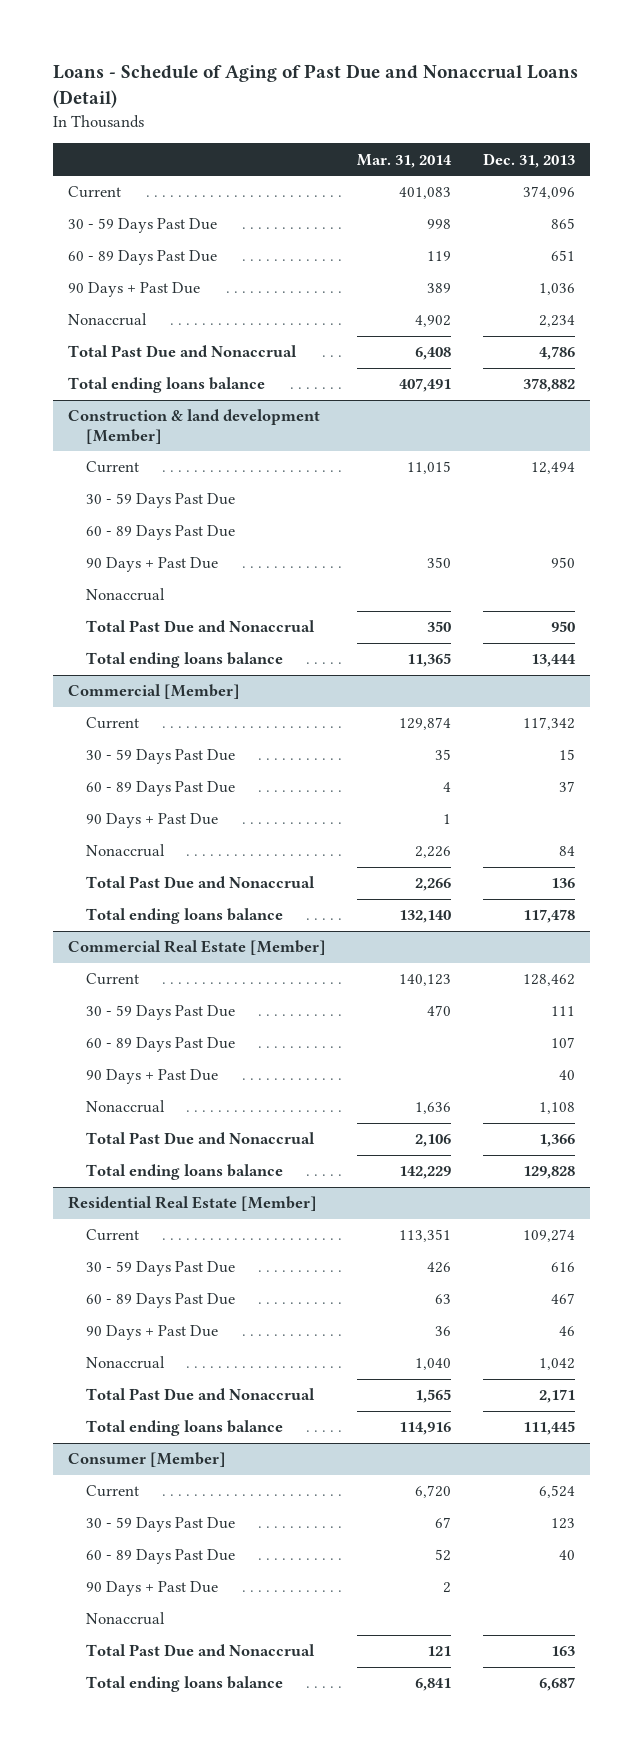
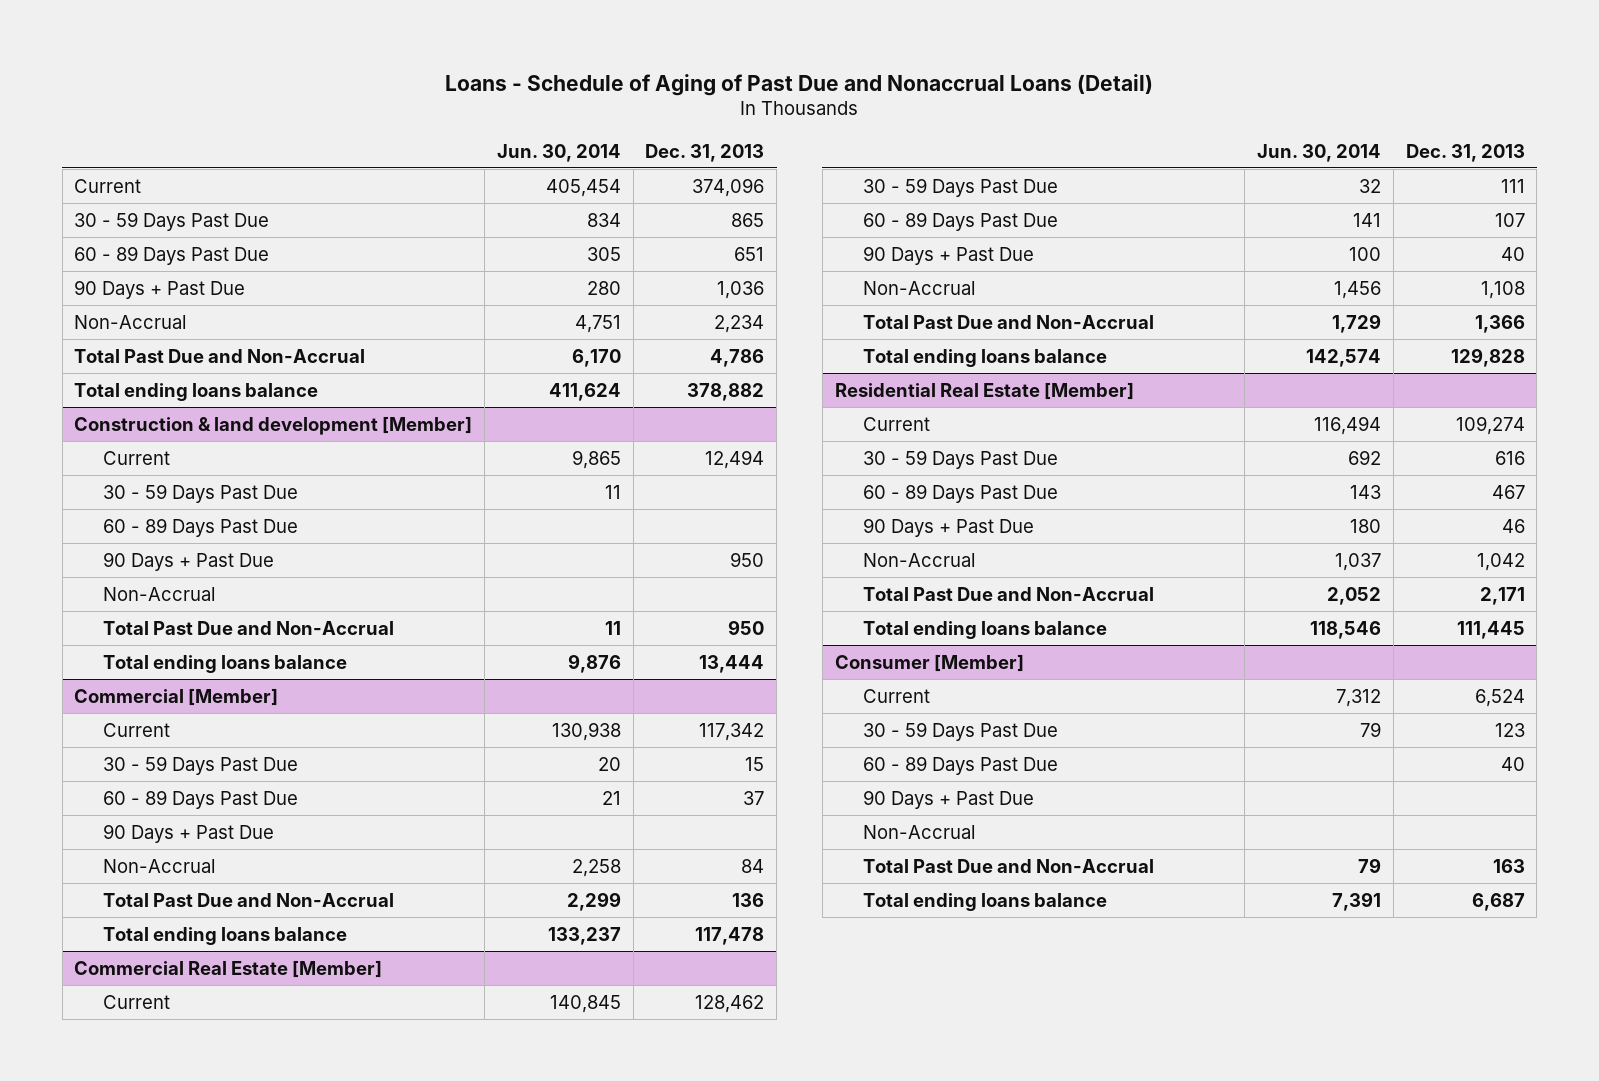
[357,153,453,168] Mar. 31, 2014 -> none
none -> [496,143,621,162] Jun. 30, 2014
[68,313,148,327] Nonaccrual -> [74,314,187,329] Non-Accrual
[68,345,298,358] Total Past Due and Nonaccrual -> [74,348,366,363] Total Past Due and Non-Accrual
[86,588,166,602] Nonaccrual -> [102,586,215,601] Non-Accrual
[86,620,316,633] Total Past Due and Nonaccrual -> [102,620,394,635] Total Past Due and Non-Accrual
[86,844,166,858] Nonaccrual -> [102,858,215,873] Non-Accrual
[86,876,316,889] Total Past Due and Nonaccrual -> [102,892,394,907] Total Past Due and Non-Accrual
[86,1100,166,1114] Nonaccrual -> [862,280,975,295] Non-Accrual
[86,1132,316,1145] Total Past Due and Nonaccrual -> [862,314,1154,329] Total Past Due and Non-Accrual
[86,1356,166,1370] Nonaccrual -> [862,552,975,567] Non-Accrual
[86,1388,316,1401] Total Past Due and Nonaccrual -> [862,586,1154,601] Total Past Due and Non-Accrual
[86,1612,166,1626] Nonaccrual -> [862,824,975,839] Non-Accrual
[86,1644,316,1657] Total Past Due and Nonaccrual -> [862,858,1154,873] Total Past Due and Non-Accrual

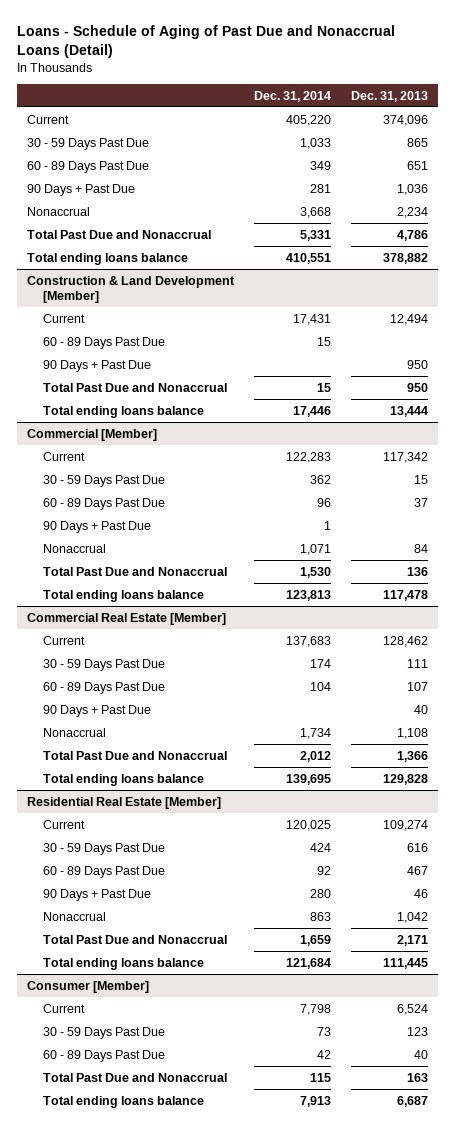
[496,143,621,162] Jun. 30, 2014 -> none
none -> [253,90,331,102] Dec. 31, 2014
[74,314,187,329] Non-Accrual -> [26,206,90,216] Nonaccrual
[74,348,366,363] Total Past Due and Non-Accrual -> [26,229,211,239] Total Past Due and Nonaccrual
[74,415,473,435] Construction & land development [Member] -> [26,275,235,304] Construction & Land Development [Member]
[102,483,298,503] 30 - 59 Days Past Due -> none
[102,586,215,601] Non-Accrual -> none
[102,620,394,635] Total Past Due and Non-Accrual -> [42,382,227,392] Total Past Due and Nonaccrual
[102,858,215,873] Non-Accrual -> [42,543,106,553] Nonaccrual
[102,892,394,907] Total Past Due and Non-Accrual -> [42,566,227,576] Total Past Due and Nonaccrual
[862,280,975,295] Non-Accrual -> [42,727,106,737] Nonaccrual
[862,314,1154,329] Total Past Due and Non-Accrual -> [42,750,227,760] Total Past Due and Nonaccrual
[862,552,975,567] Non-Accrual -> [42,911,106,921] Nonaccrual
[862,586,1154,601] Total Past Due and Non-Accrual -> [42,934,227,944] Total Past Due and Nonaccrual
[862,789,1034,809] 90 Days + Past Due -> none
[862,824,975,839] Non-Accrual -> none
[862,858,1154,873] Total Past Due and Non-Accrual -> [42,1072,227,1082] Total Past Due and Nonaccrual

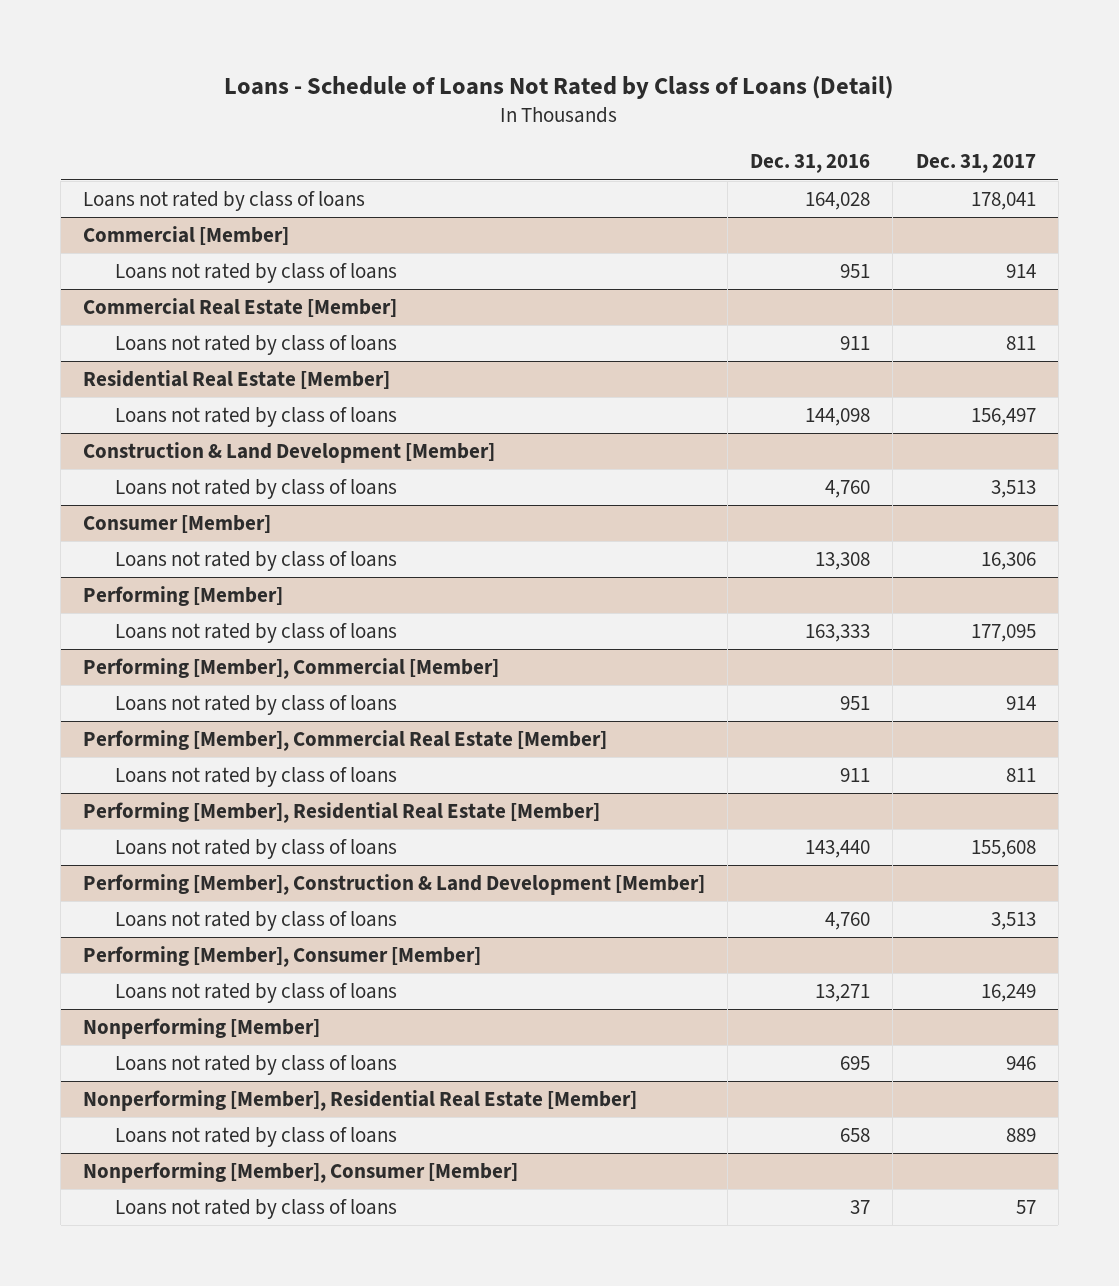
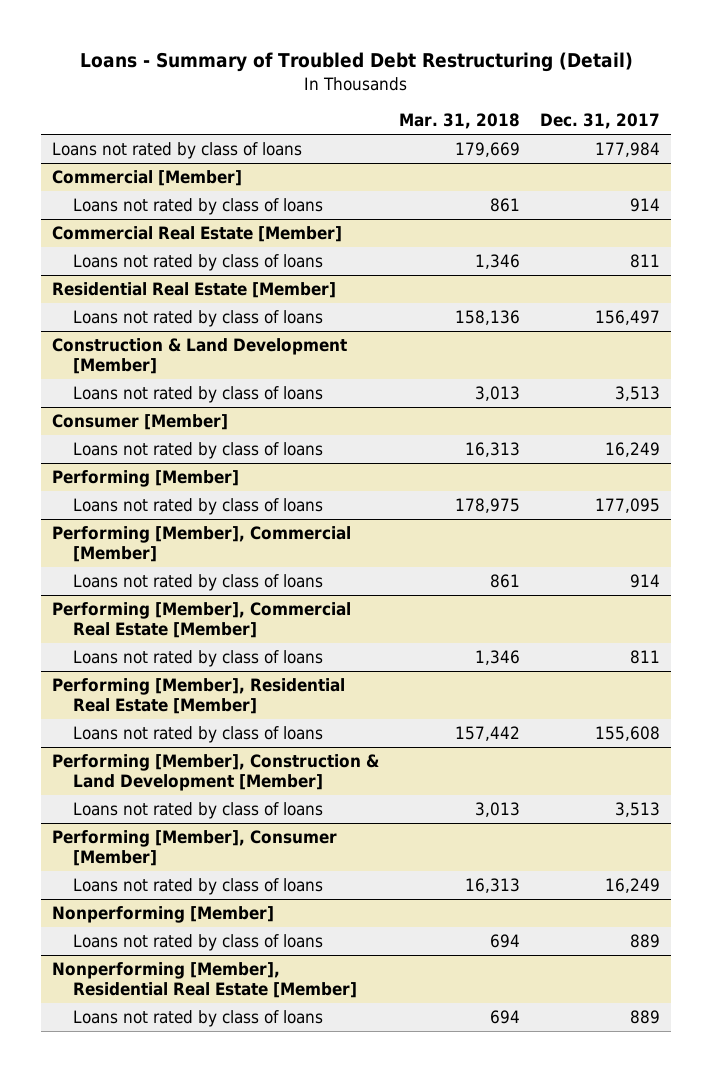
[224,75,894,99] Loans - Schedule of Loans Not Rated by Class of Loans (Detail) -> [79,52,633,73] Loans - Summary of Troubled Debt Restructuring (Detail)
[750,154,871,174] Dec. 31, 2016 -> none
none -> [398,113,520,130] Mar. 31, 2018
[970,192,1036,211] 178,041 -> [595,141,661,157] 177,984
[980,552,1036,571] 16,306 -> [605,441,661,457] 16,249
[1005,1056,1036,1071] 946 -> [630,933,661,948] 889
[83,1162,519,1184] Nonperforming [Member], Consumer [Member] -> none
[115,1199,398,1220] Loans not rated by class of loans -> none

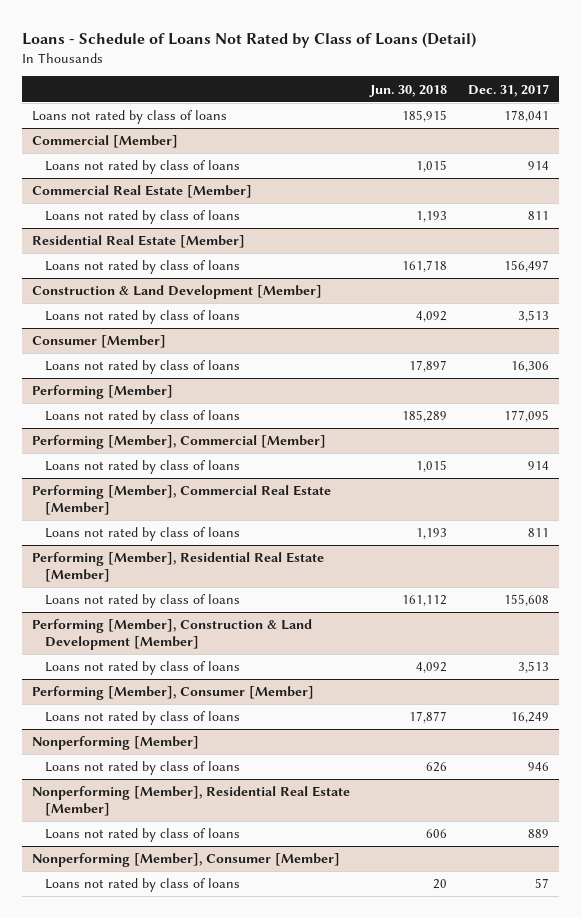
[79,52,633,73] Loans - Summary of Troubled Debt Restructuring (Detail) -> [22,31,477,48] Loans - Schedule of Loans Not Rated by Class of Loans (Detail)
[398,113,520,130] Mar. 31, 2018 -> none
none -> [369,84,448,97] Jun. 30, 2018
[595,141,661,157] 177,984 -> [503,110,549,123] 178,041
[605,441,661,457] 16,249 -> [510,361,549,373] 16,306
[630,933,661,948] 889 -> [527,762,549,772] 946
none -> [32,853,341,868] Nonperforming [Member], Consumer [Member]
none -> [45,878,241,893] Loans not rated by class of loans

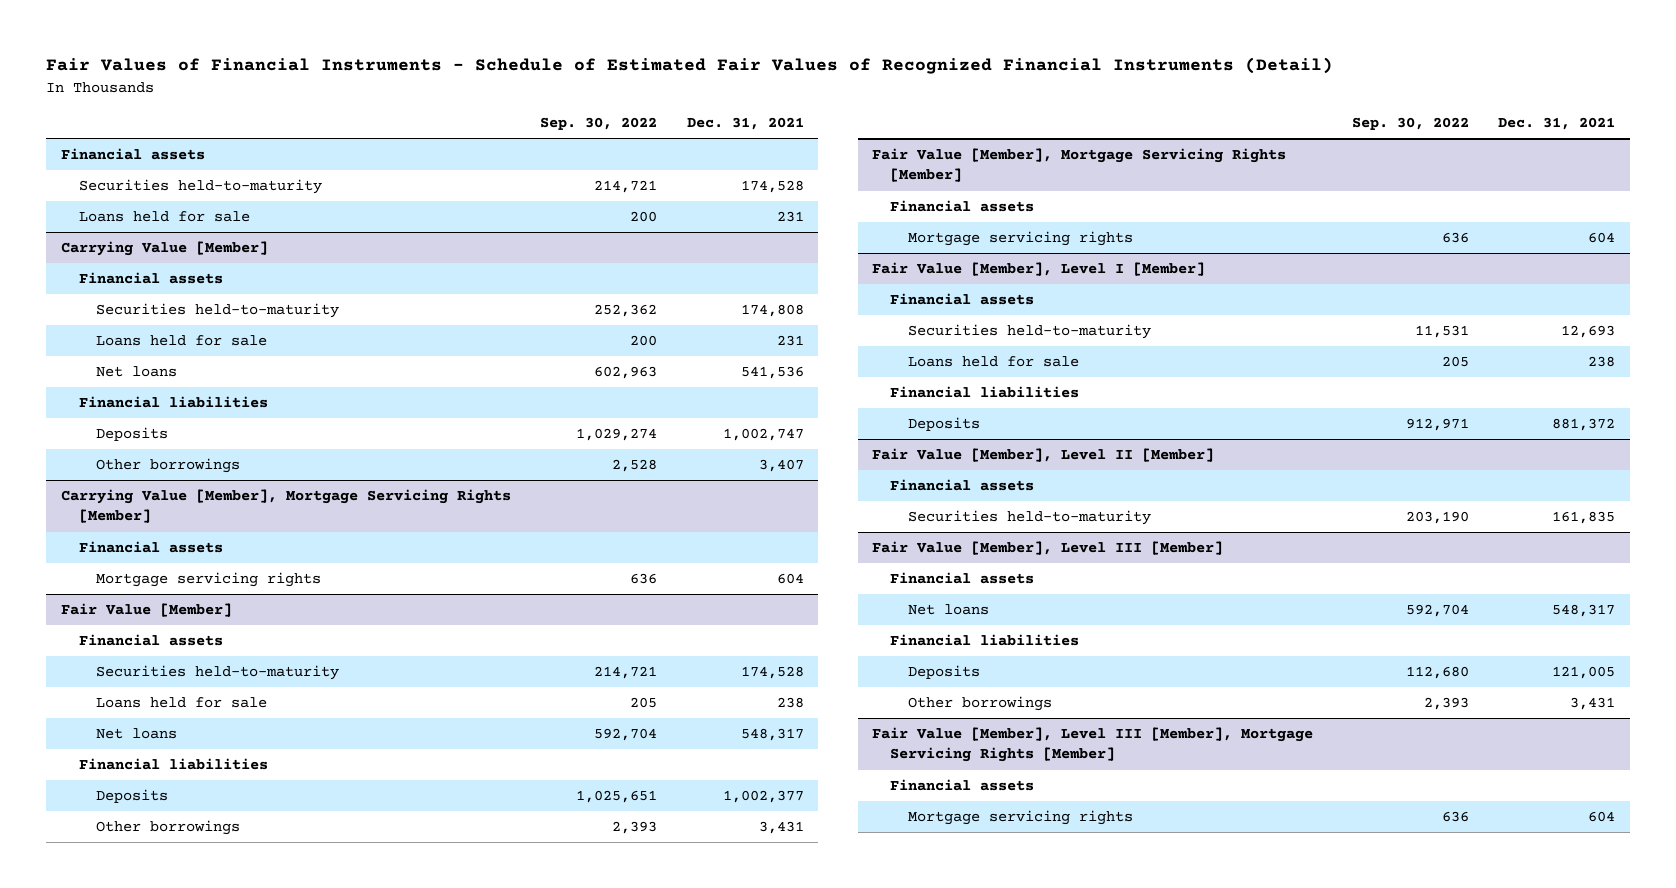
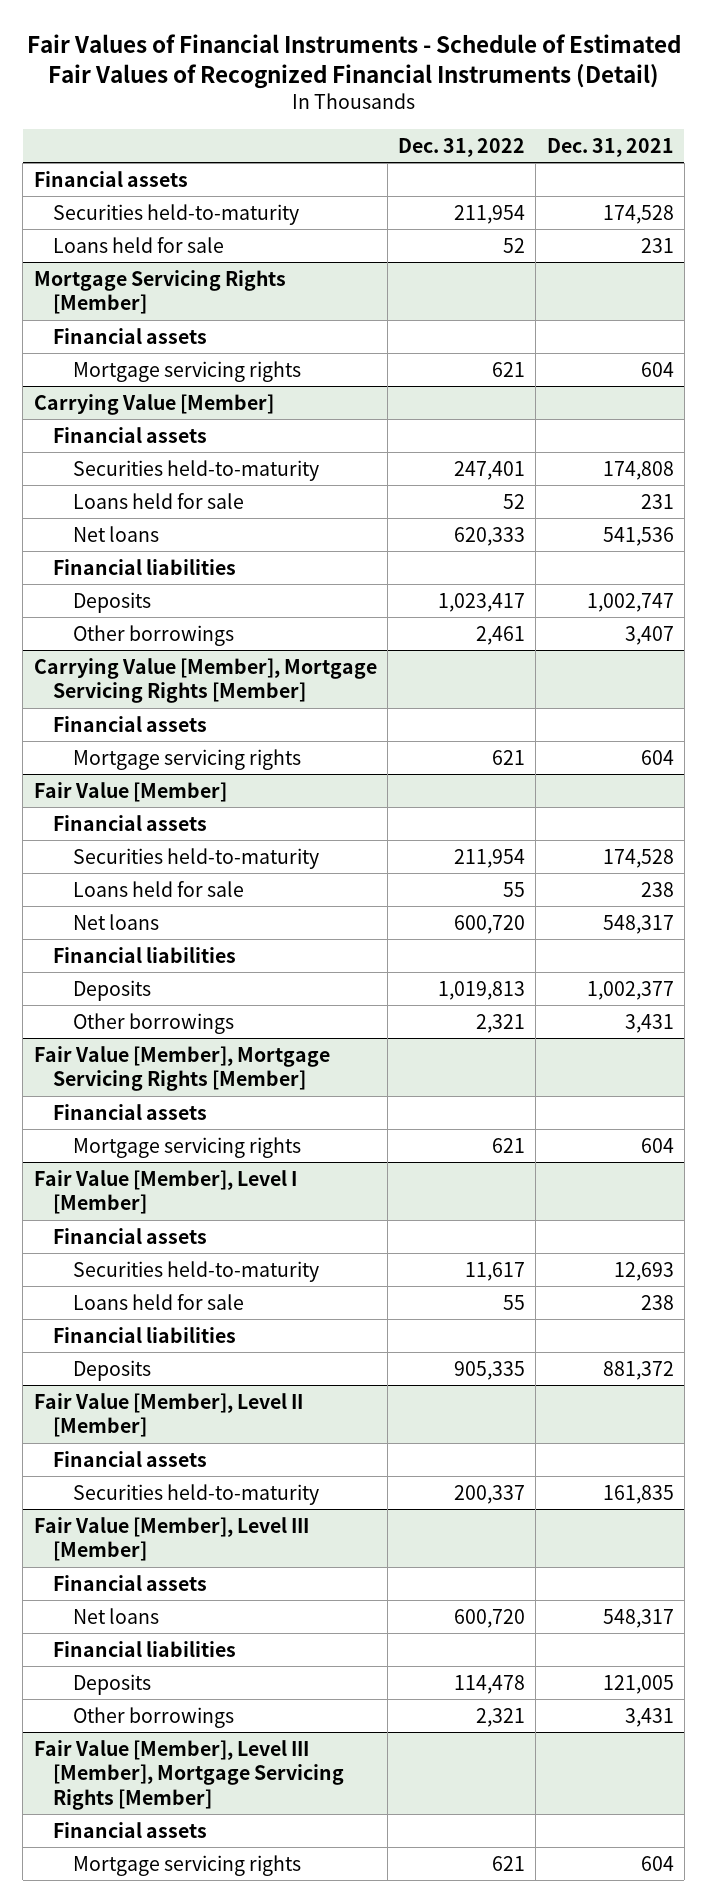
[540,117,658,131] Sep. 30, 2022 -> none
none -> [398,137,526,157] Dec. 31, 2022
none -> [33,269,286,315] Mortgage Servicing Rights [Member]
none -> [53,327,208,344] Financial assets
none -> [73,360,302,382] Mortgage servicing rights

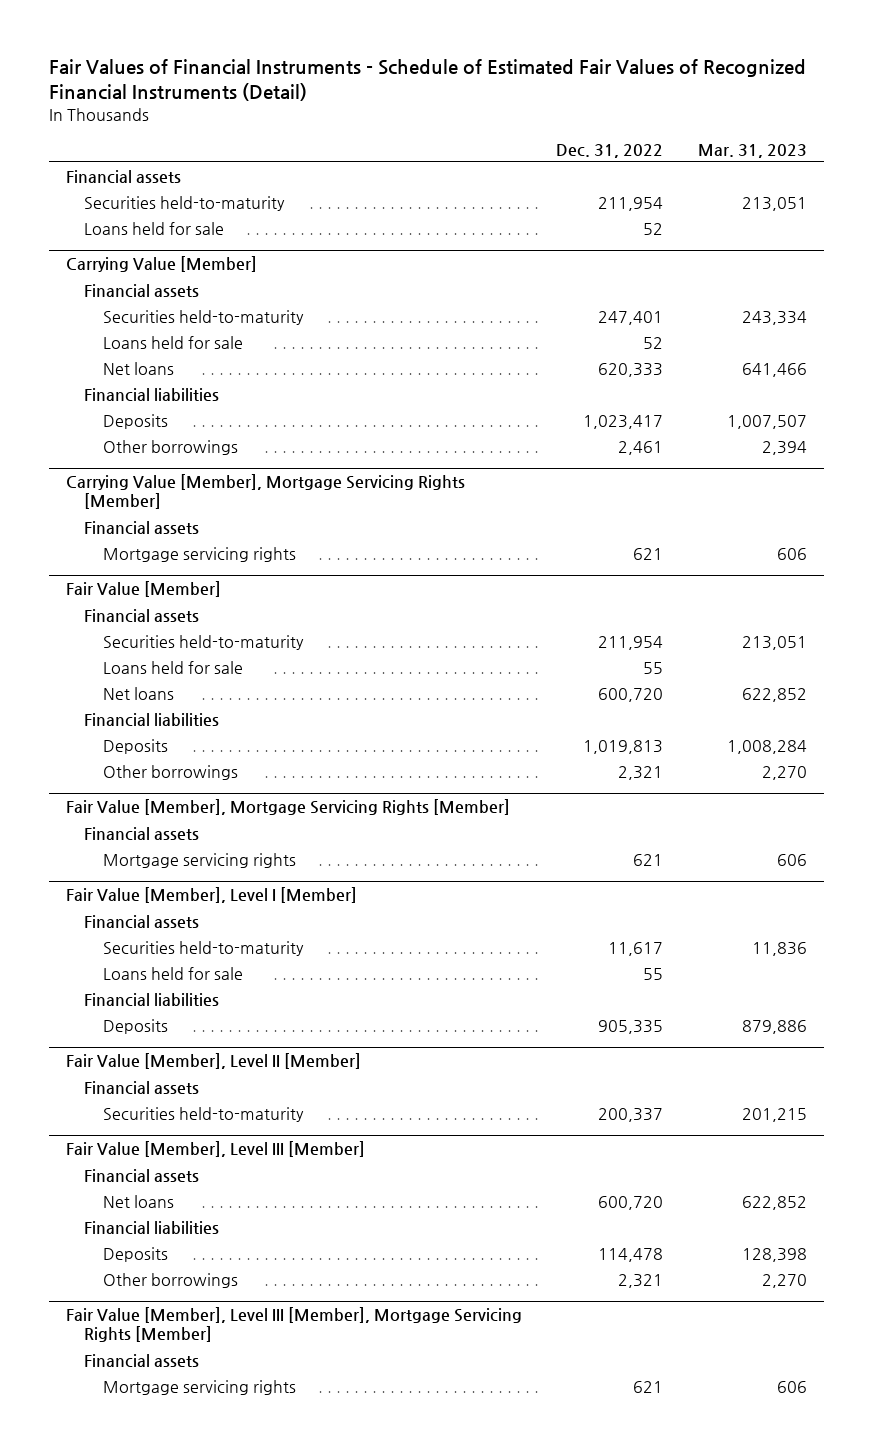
[546,137,674,157] Dec. 31, 2021 -> none
none -> [697,143,807,158] Mar. 31, 2023
[33,269,286,315] Mortgage Servicing Rights [Member] -> none
[53,327,208,344] Financial assets -> none
[73,360,302,382] Mortgage servicing rights -> none

